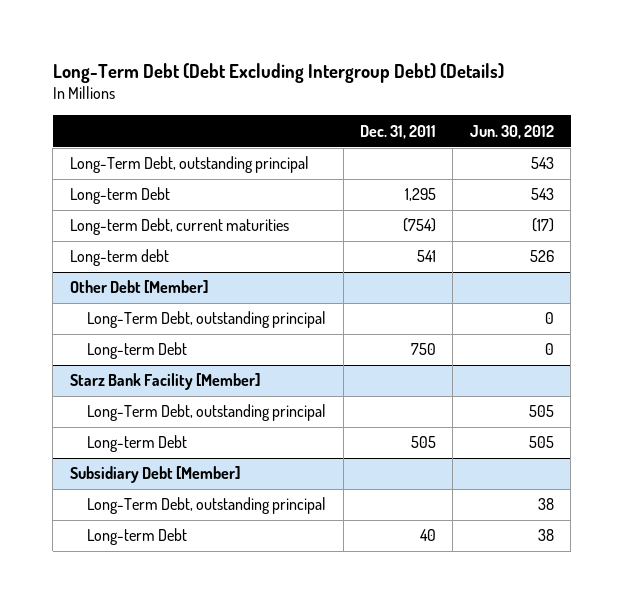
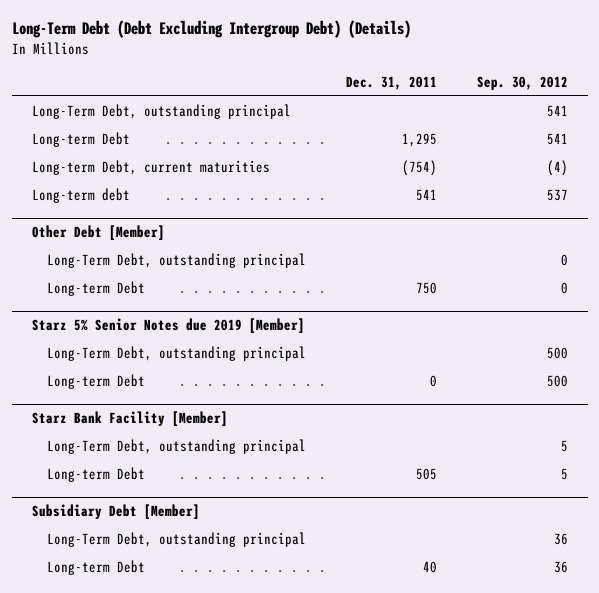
[469,124,554,139] Jun. 30, 2012 -> none
none -> [476,76,568,91] Sep. 30, 2012
none -> [31,318,305,335] Starz 5% Senior Notes due 2019 [Member]
none -> [46,345,306,361] Long-Term Debt, outstanding principal
none -> [46,373,145,389] Long-term Debt

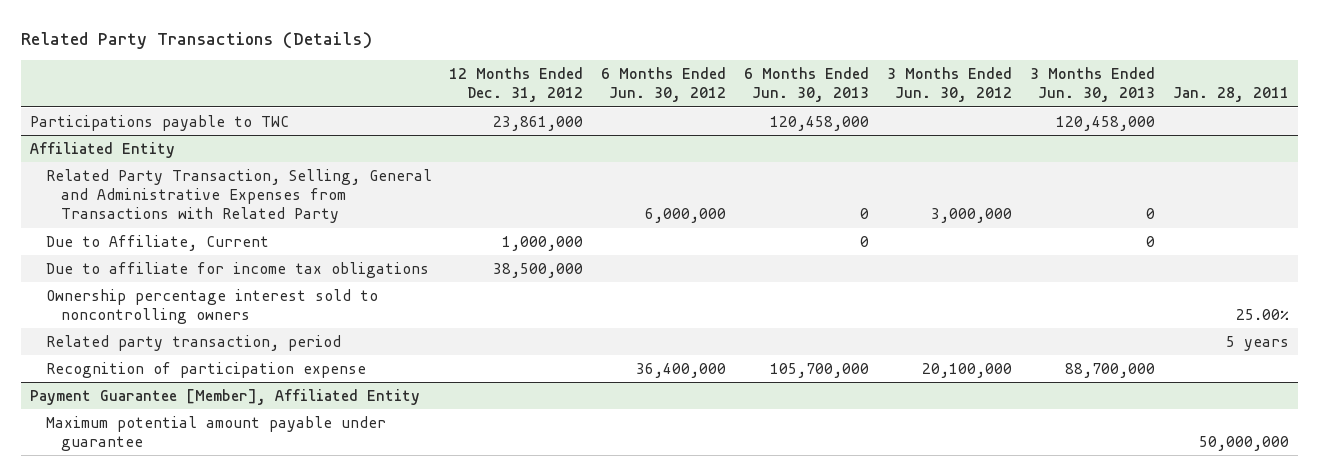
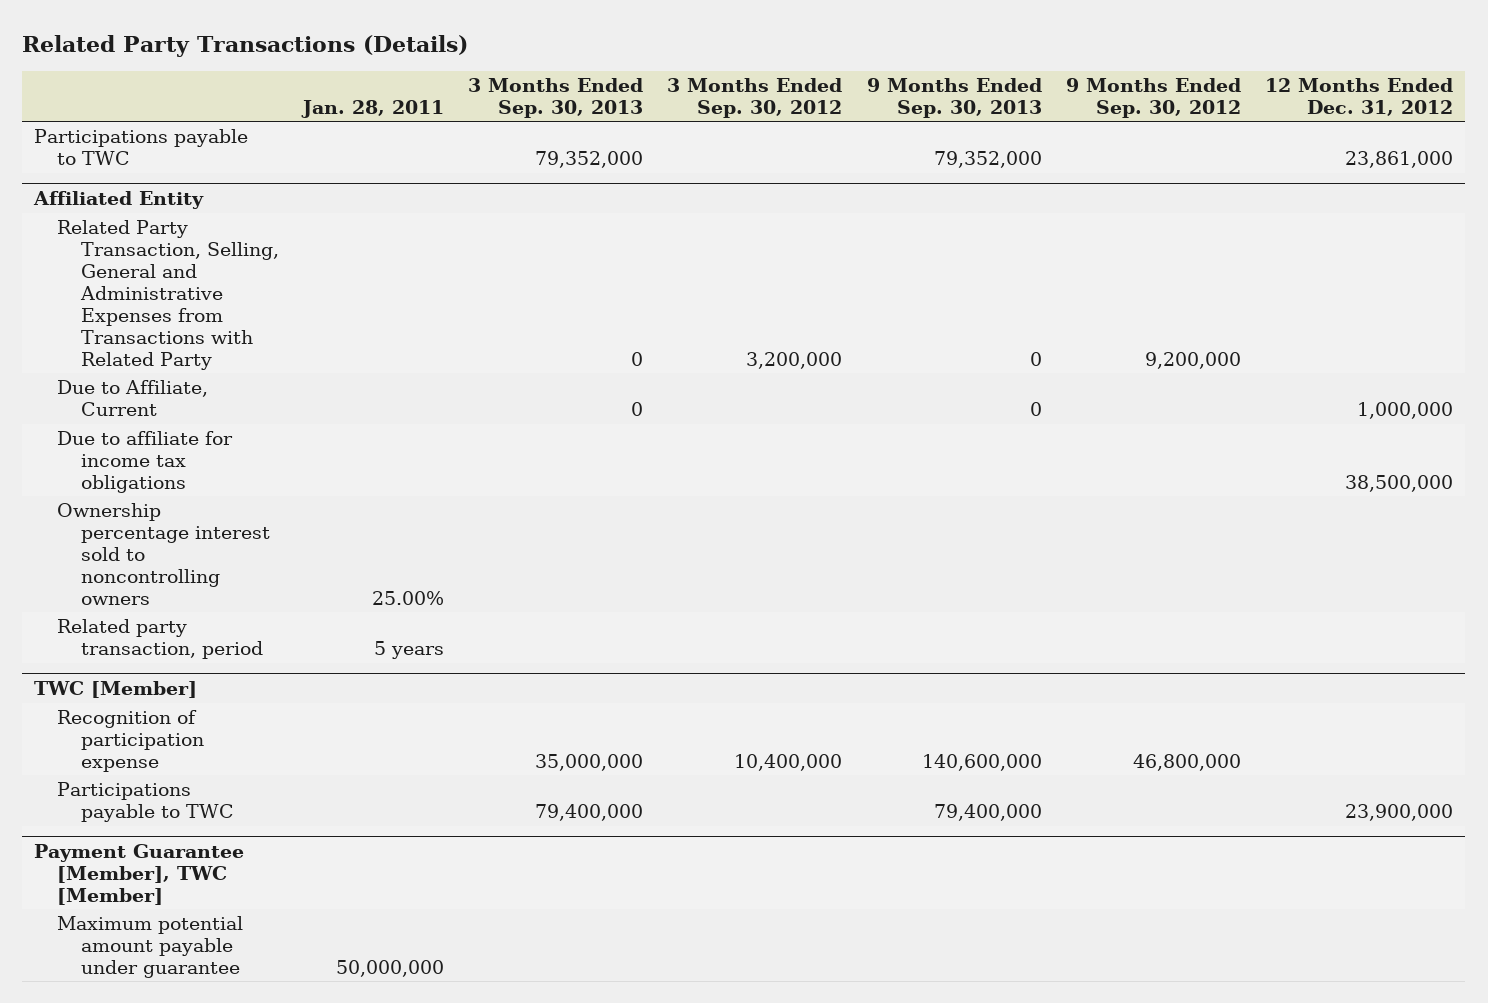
[601,67,727,103] 6 Months Ended Jun. 30, 2012 -> none
[744,67,870,103] 6 Months Ended Jun. 30, 2013 -> none
[886,67,1012,103] 3 Months Ended Jun. 30, 2012 -> none
[1029,67,1155,103] 3 Months Ended Jun. 30, 2013 -> none
none -> [468,77,644,118] 3 Months Ended Sep. 30, 2013
none -> [667,77,843,118] 3 Months Ended Sep. 30, 2012
none -> [866,77,1042,118] 9 Months Ended Sep. 30, 2013
none -> [1066,77,1242,118] 9 Months Ended Sep. 30, 2012
[45,361,366,378] Recognition of participation expense -> none
none -> [34,681,198,699] TWC [Member]
none -> [57,710,204,773] Recognition of participation expense
none -> [57,782,234,823] Participations payable to TWC
[30,388,421,405] Payment Guarantee [Member], Affiliated Entity -> [34,844,245,906] Payment Guarantee [Member], TWC [Member]

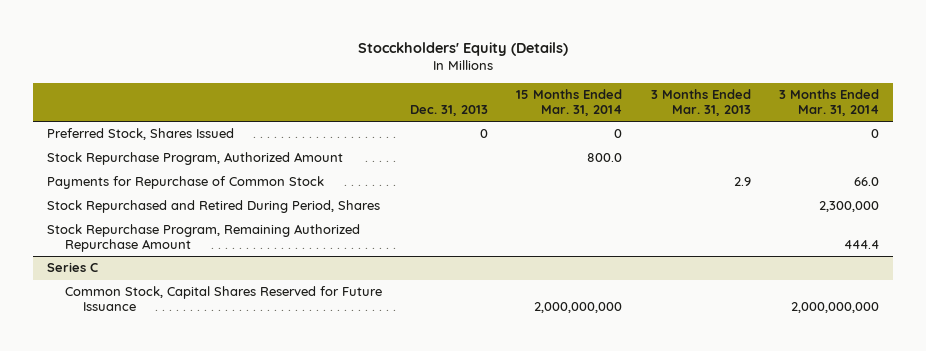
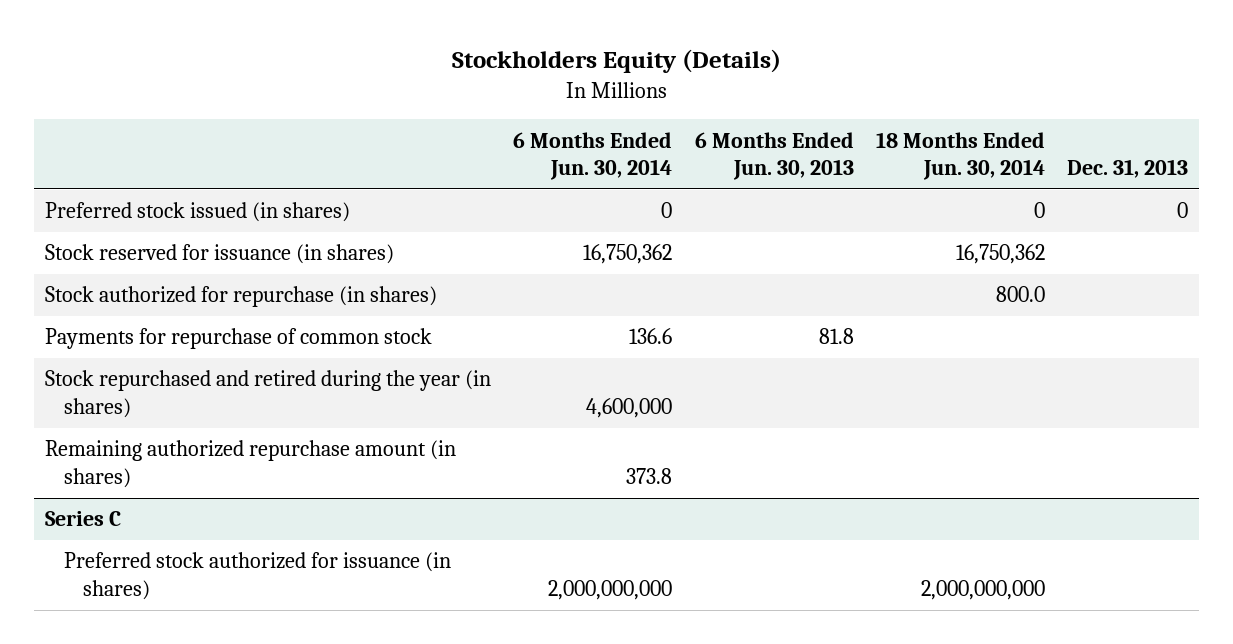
[357,41,568,56] Stocckholders' Equity (Details) -> [451,49,781,74] Stockholders Equity (Details)
[516,89,623,116] 15 Months Ended Mar. 31, 2014 -> none
[650,89,751,116] 3 Months Ended Mar. 31, 2013 -> none
[778,89,879,116] 3 Months Ended Mar. 31, 2014 -> none
none -> [513,131,673,181] 6 Months Ended Jun. 30, 2014
none -> [694,131,854,181] 6 Months Ended Jun. 30, 2013
none -> [875,131,1045,181] 18 Months Ended Jun. 30, 2014
[47,128,235,141] Preferred Stock, Shares Issued -> [45,202,351,223] Preferred stock issued (in shares)
none -> [45,244,395,265] Stock reserved for issuance (in shares)
[47,152,344,166] Stock Repurchase Program, Authorized Amount -> [45,286,438,308] Stock authorized for repurchase (in shares)
[47,176,325,190] Payments for Repurchase of Common Stock -> [45,328,433,350] Payments for repurchase of common stock
[47,200,381,214] Stock Repurchased and Retired During Period, Shares -> [45,370,492,418] Stock repurchased and retired during the year (in shares)
[47,224,361,253] Stock Repurchase Program, Remaining Authorized Repurchase Amount -> [45,440,457,488] Remaining authorized repurchase amount (in shares)
[65,286,383,312] Common Stock, Capital Shares Reserved for Future Issuance -> [64,552,452,600] Preferred stock authorized for issuance (in shares)

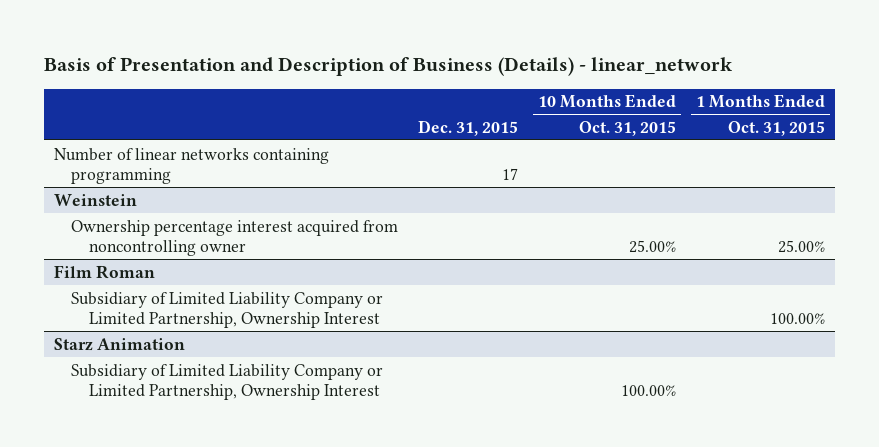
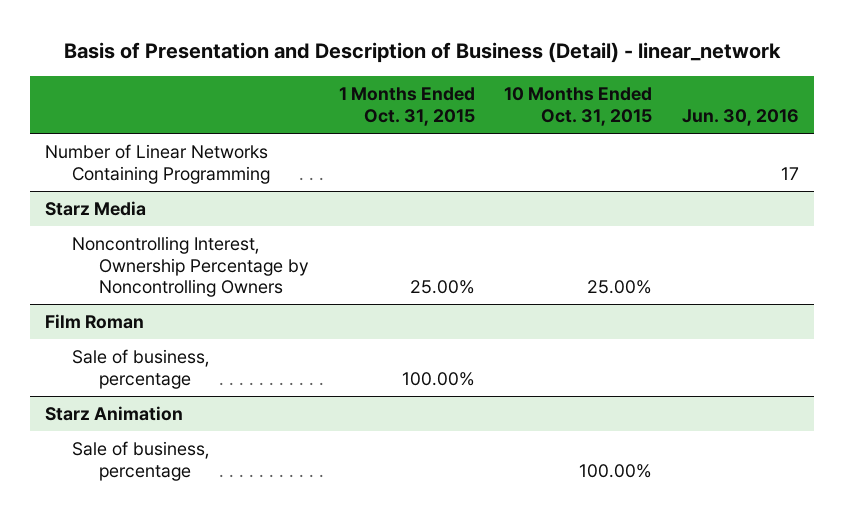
[43,57,733,77] Basis of Presentation and Description of Business (Details) - linear_network -> [63,42,781,64] Basis of Presentation and Description of Business (Detail) - linear_network
[418,119,519,136] Dec. 31, 2015 -> none
none -> [681,108,799,126] Jun. 30, 2016
[53,193,137,206] Weinstein -> none
[71,219,399,256] Ownership percentage interest acquired from noncontrolling owner -> none
[53,147,329,184] Number of linear networks containing programming -> [44,144,270,184] Number of Linear Networks Containing Programming
none -> [44,201,146,217] Starz Media
none -> [71,236,310,298] Noncontrolling Interest, Ownership Percentage by Noncontrolling Owners
[71,291,384,328] Subsidiary of Limited Liability Company or Limited Partnership, Ownership Interest -> none
none -> [71,349,210,389] Sale of business, percentage
[71,363,384,400] Subsidiary of Limited Liability Company or Limited Partnership, Ownership Interest -> none
none -> [71,441,210,481] Sale of business, percentage

